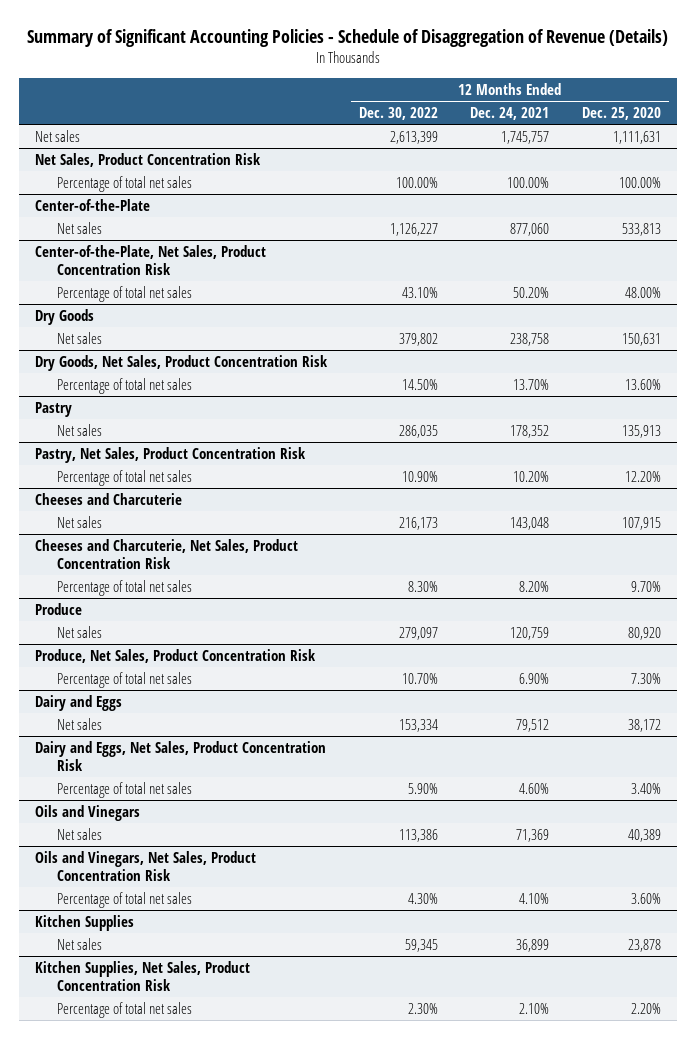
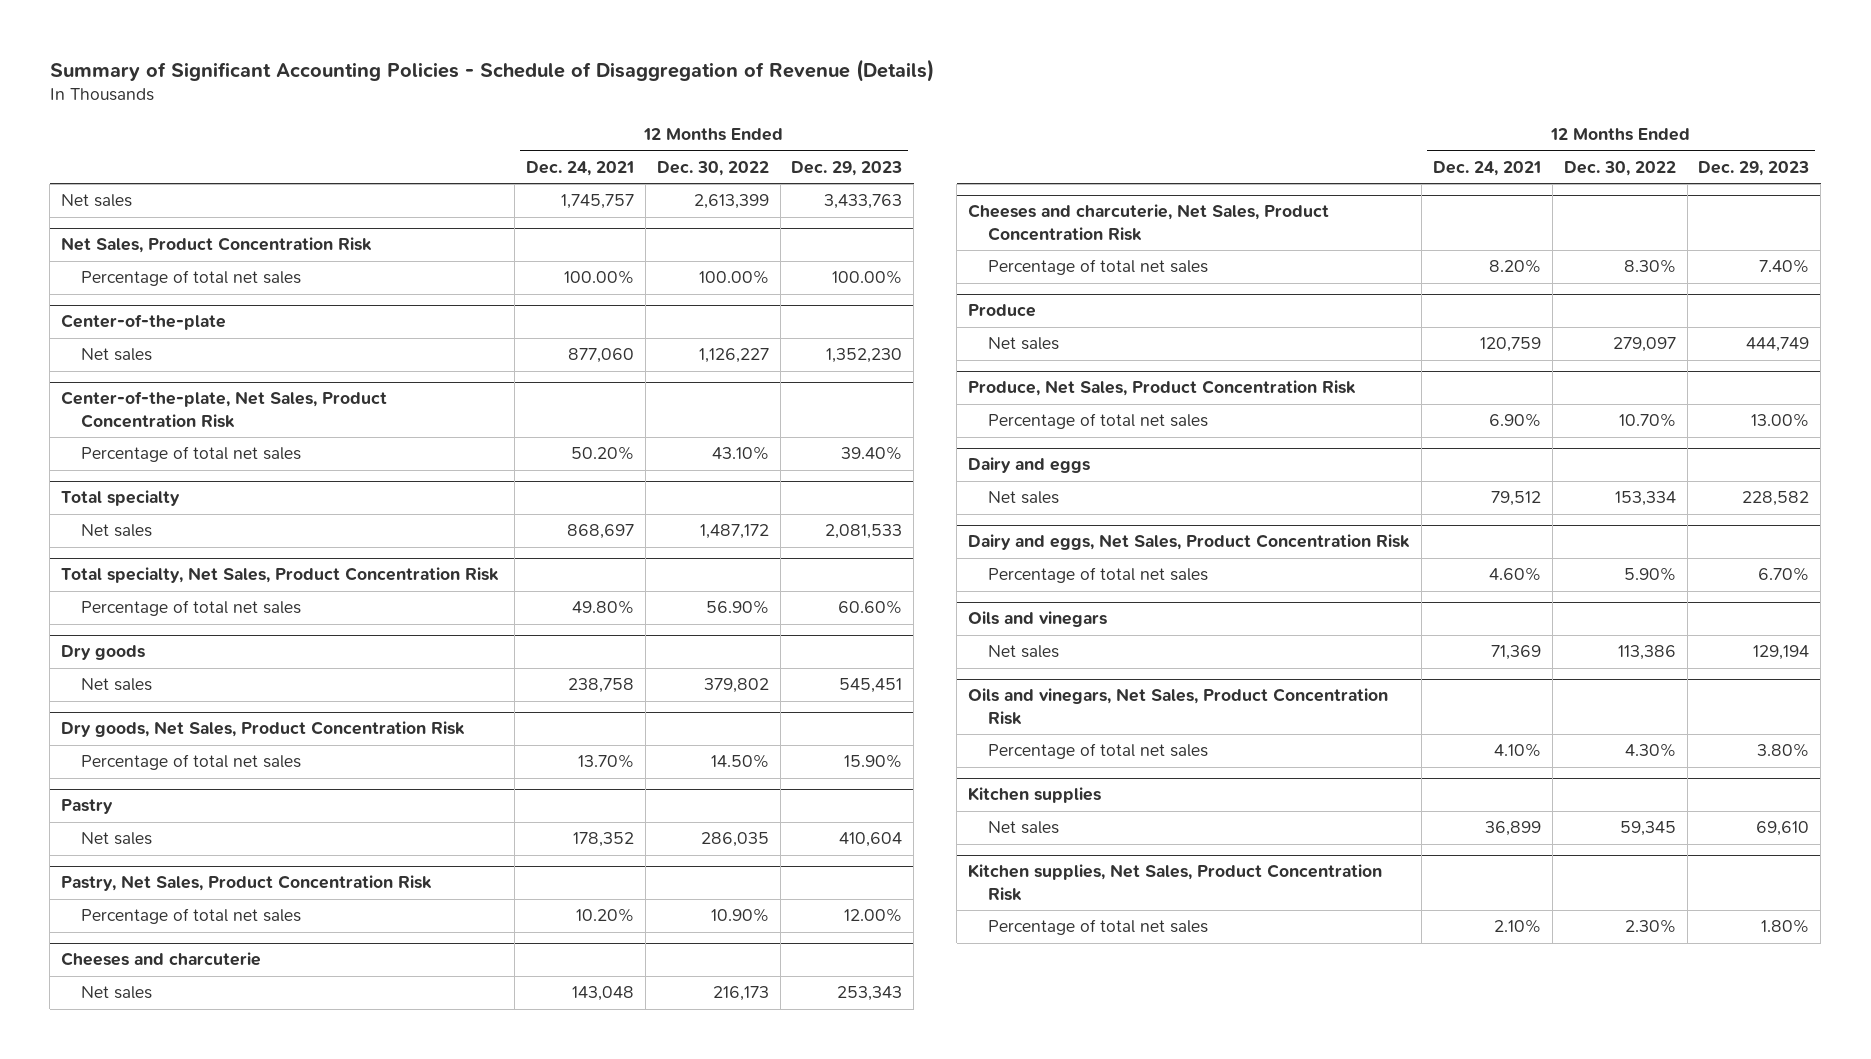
[581,106,661,120] Dec. 25, 2020 -> none
none -> [791,160,903,176] Dec. 29, 2023
[35,198,151,211] Center-of-the-Plate -> [61,314,227,331] Center-of-the-plate
[35,244,267,275] Center-of-the-Plate, Net Sales, Product Concentration Risk -> [61,391,388,428] Center-of-the-plate, Net Sales, Product Concentration Risk
none -> [61,490,181,507] Total specialty
none -> [80,524,152,538] Net sales
none -> [61,567,500,584] Total specialty, Net Sales, Product Concentration Risk
none -> [80,600,301,617] Percentage of total net sales
[35,308,95,325] Dry Goods -> [61,645,146,661] Dry goods
[35,354,329,371] Dry Goods, Net Sales, Product Concentration Risk -> [61,721,466,738] Dry goods, Net Sales, Product Concentration Risk
[35,492,183,505] Cheeses and Charcuterie -> [61,952,262,967] Cheeses and charcuterie
[35,538,299,569] Cheeses and Charcuterie, Net Sales, Product Concentration Risk -> [968,204,1330,241] Cheeses and charcuterie, Net Sales, Product Concentration Risk
[35,694,123,711] Dairy and Eggs -> [968,457,1091,474] Dairy and eggs
[35,740,327,771] Dairy and Eggs, Net Sales, Product Concentration Risk -> [968,534,1411,551] Dairy and eggs, Net Sales, Product Concentration Risk
[35,804,141,821] Oils and Vinegars -> [968,611,1108,628] Oils and vinegars
[35,850,257,881] Oils and Vinegars, Net Sales, Product Concentration Risk -> [968,688,1389,725] Oils and vinegars, Net Sales, Product Concentration Risk
[35,914,135,931] Kitchen Supplies -> [968,787,1102,804] Kitchen supplies
[35,960,251,991] Kitchen Supplies, Net Sales, Product Concentration Risk -> [968,864,1383,901] Kitchen supplies, Net Sales, Product Concentration Risk

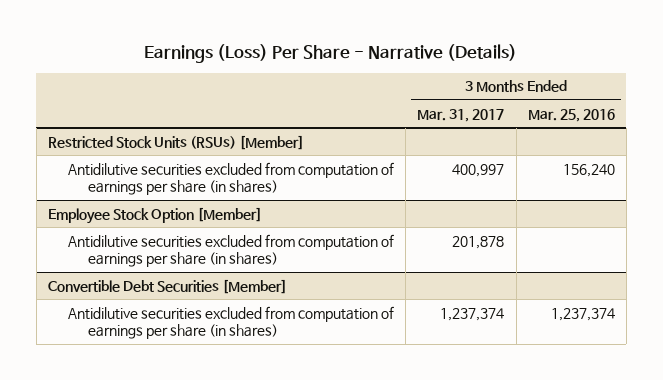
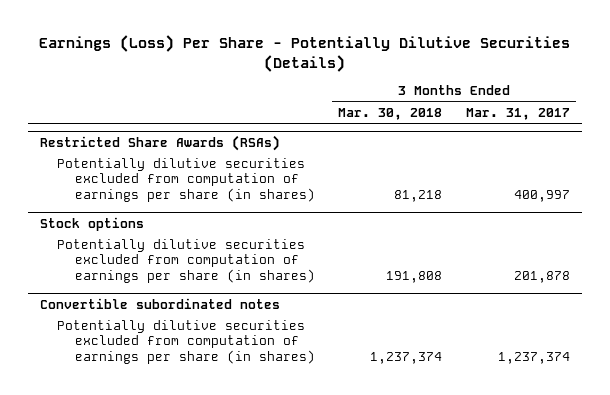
[144,44,518,64] Earnings (Loss) Per Share - Narrative (Details) -> [38,34,570,72] Earnings (Loss) Per Share - Potentially Dilutive Securities (Details)
[527,108,615,122] Mar. 25, 2016 -> none
none -> [338,107,443,120] Mar. 30, 2018
[47,134,304,150] Restricted Stock Units (RSUs) [Member] -> [39,134,280,151] Restricted Share Awards (RSAs)
[67,161,394,196] Antidilutive securities excluded from computation of earnings per share (in shares) -> [57,158,315,202] Potentially dilutive securities excluded from computation of earnings per share (in shares)
[47,206,262,224] Employee Stock Option [Member] -> [39,216,144,231] Stock options
[67,233,394,268] Antidilutive securities excluded from computation of earnings per share (in shares) -> [57,239,315,283] Potentially dilutive securities excluded from computation of earnings per share (in shares)
[47,278,287,294] Convertible Debt Securities [Member] -> [39,297,280,309] Convertible subordinated notes
[67,305,394,340] Antidilutive securities excluded from computation of earnings per share (in shares) -> [57,320,315,364] Potentially dilutive securities excluded from computation of earnings per share (in shares)

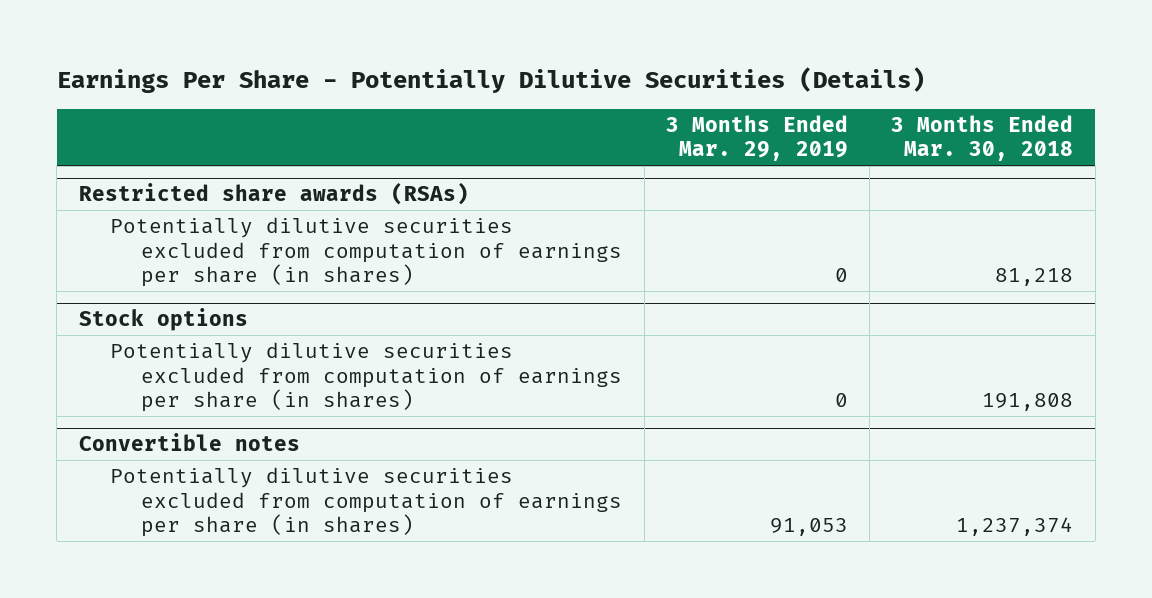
[38,34,570,72] Earnings (Loss) Per Share - Potentially Dilutive Securities (Details) -> [56,67,925,94] Earnings Per Share - Potentially Dilutive Securities (Details)
[466,107,571,120] Mar. 31, 2017 -> none
none -> [665,114,848,162] 3 Months Ended Mar. 29, 2019
[39,134,280,151] Restricted Share Awards (RSAs) -> [78,182,469,206] Restricted share awards (RSAs)
[39,297,280,309] Convertible subordinated notes -> [78,433,300,452] Convertible notes

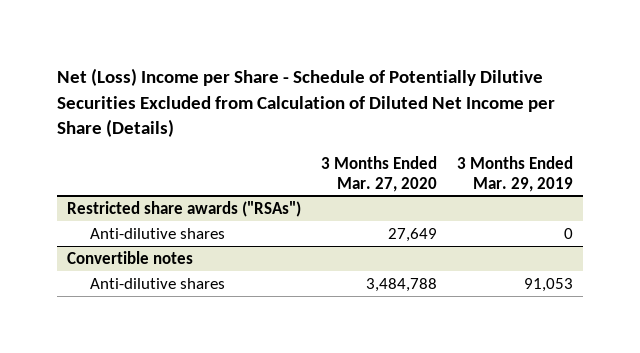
[56,67,925,94] Earnings Per Share - Potentially Dilutive Securities (Details) -> [57,67,556,138] Net (Loss) Income per Share - Schedule of Potentially Dilutive Securities Excluded from Calculation of Diluted Net Income per Share (Details)
[891,114,1074,162] 3 Months Ended Mar. 30, 2018 -> none
none -> [321,155,438,192] 3 Months Ended Mar. 27, 2020
[78,308,248,332] Stock options -> none
[109,342,623,413] Potentially dilutive securities excluded from computation of earnings per share (in shares) -> none
[78,182,469,206] Restricted share awards (RSAs) -> [67,200,302,217] Restricted share awards ("RSAs")
[109,217,623,288] Potentially dilutive securities excluded from computation of earnings per share (in shares) -> [89,227,225,239] Anti-dilutive shares
[109,467,623,538] Potentially dilutive securities excluded from computation of earnings per share (in shares) -> [89,277,225,289] Anti-dilutive shares

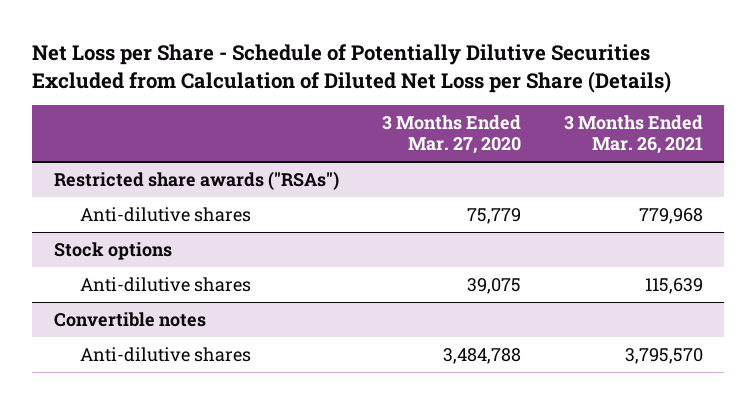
[57,67,556,138] Net (Loss) Income per Share - Schedule of Potentially Dilutive Securities Excluded from Calculation of Diluted Net Income per Share (Details) -> [32,43,672,93] Net Loss per Share - Schedule of Potentially Dilutive Securities Excluded from Calculation of Diluted Net Loss per Share (Details)
[456,155,573,192] 3 Months Ended Mar. 29, 2019 -> none
none -> [563,115,703,155] 3 Months Ended Mar. 26, 2021
[388,227,438,242] 27,649 -> [466,207,521,224] 75,779
none -> [53,241,172,260] Stock options
none -> [80,276,252,292] Anti-dilutive shares

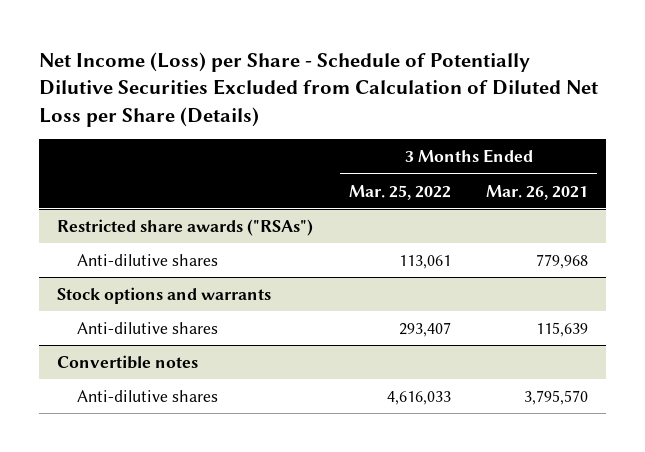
[32,43,672,93] Net Loss per Share - Schedule of Potentially Dilutive Securities Excluded from Calculation of Diluted Net Loss per Share (Details) -> [39,51,599,127] Net Income (Loss) per Share - Schedule of Potentially Dilutive Securities Excluded from Calculation of Diluted Net Loss per Share (Details)
[381,115,521,155] 3 Months Ended Mar. 27, 2020 -> none
none -> [348,184,451,200] Mar. 25, 2022
[53,241,172,260] Stock options -> [57,286,272,304] Stock options and warrants

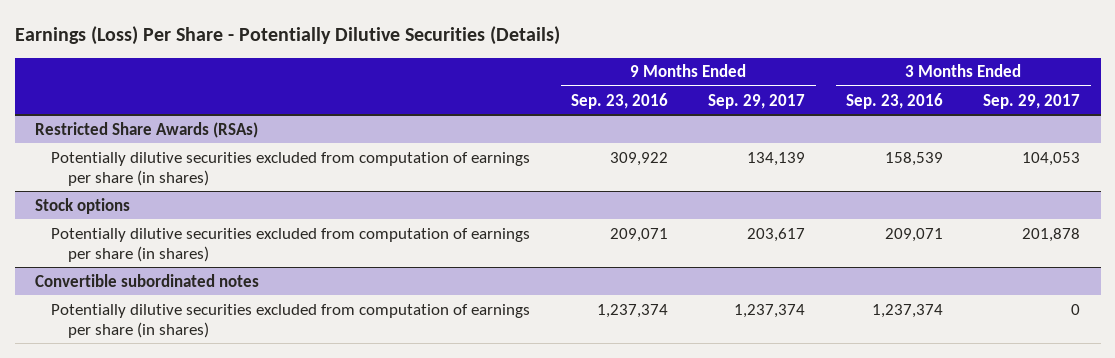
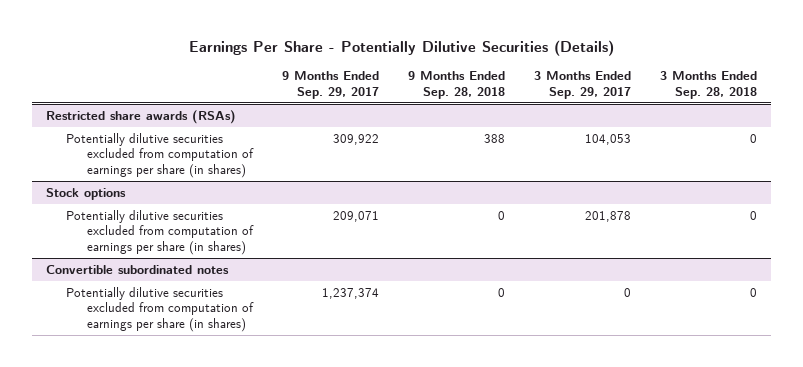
[14,25,560,45] Earnings (Loss) Per Share - Potentially Dilutive Securities (Details) -> [188,39,614,56] Earnings Per Share - Potentially Dilutive Securities (Details)
[570,92,668,109] Sep. 23, 2016 -> none
[845,92,943,109] Sep. 23, 2016 -> none
none -> [407,71,505,99] 9 Months Ended Sep. 28, 2018
none -> [659,71,757,99] 3 Months Ended Sep. 28, 2018
[35,121,259,138] Restricted Share Awards (RSAs) -> [46,109,237,124] Restricted share awards (RSAs)
[747,151,806,166] 134,139 -> [332,133,379,145] 309,922
[747,227,806,242] 203,617 -> [332,210,379,222] 209,071

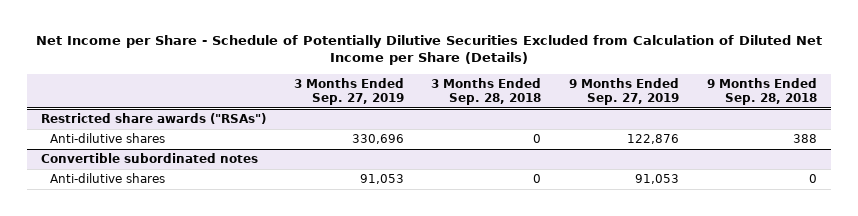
[188,39,614,56] Earnings Per Share - Potentially Dilutive Securities (Details) -> [35,34,822,66] Net Income per Share - Schedule of Potentially Dilutive Securities Excluded from Calculation of Diluted Net Income per Share (Details)
[281,71,379,99] 9 Months Ended Sep. 29, 2017 -> none
[533,71,631,99] 3 Months Ended Sep. 29, 2017 -> none
none -> [293,77,404,106] 3 Months Ended Sep. 27, 2019
none -> [569,77,680,106] 9 Months Ended Sep. 27, 2019
[46,187,127,200] Stock options -> none
[66,209,254,256] Potentially dilutive securities excluded from computation of earnings per share (in shares) -> none
[46,109,237,124] Restricted share awards (RSAs) -> [40,113,266,125] Restricted share awards ("RSAs")
[66,132,254,179] Potentially dilutive securities excluded from computation of earnings per share (in shares) -> [49,133,165,144] Anti-dilutive shares
[66,286,254,333] Potentially dilutive securities excluded from computation of earnings per share (in shares) -> [49,173,165,184] Anti-dilutive shares

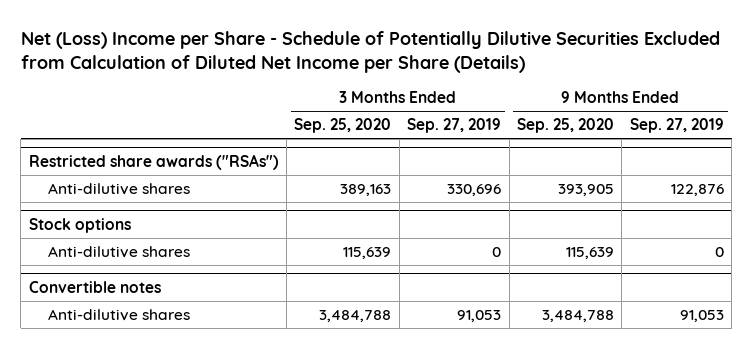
[35,34,822,66] Net Income per Share - Schedule of Potentially Dilutive Securities Excluded from Calculation of Diluted Net Income per Share (Details) -> [20,30,720,73] Net (Loss) Income per Share - Schedule of Potentially Dilutive Securities Excluded from Calculation of Diluted Net Income per Share (Details)
[431,77,542,106] 3 Months Ended Sep. 28, 2018 -> none
[707,77,818,106] 9 Months Ended Sep. 28, 2018 -> none
none -> [294,118,392,134] Sep. 25, 2020
none -> [517,118,615,134] Sep. 25, 2020
none -> [28,217,131,233] Stock options
none -> [47,245,190,258] Anti-dilutive shares
[40,153,258,164] Convertible subordinated notes -> [28,280,161,293] Convertible notes

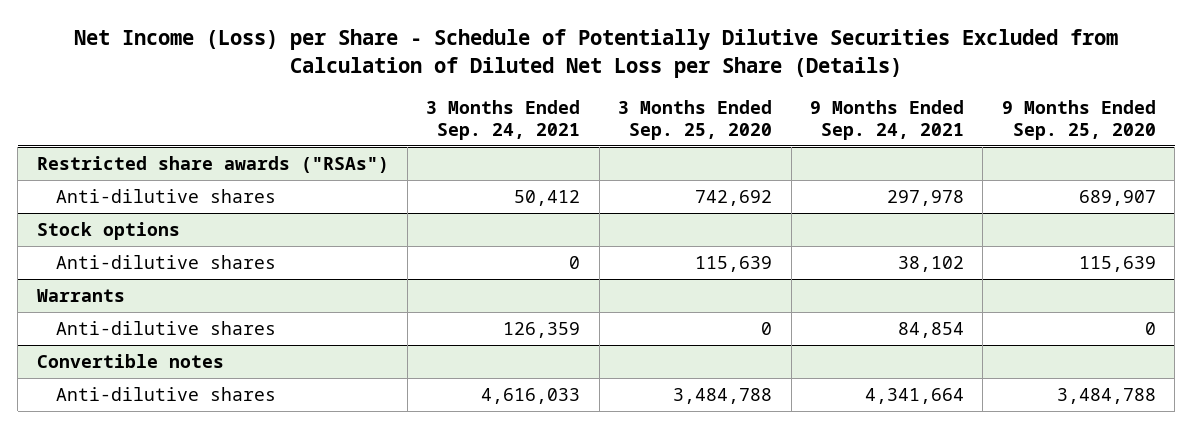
[20,30,720,73] Net (Loss) Income per Share - Schedule of Potentially Dilutive Securities Excluded from Calculation of Diluted Net Income per Share (Details) -> [74,29,1119,79] Net Income (Loss) per Share - Schedule of Potentially Dilutive Securities Excluded from Calculation of Diluted Net Loss per Share (Details)
[407,118,502,134] Sep. 27, 2019 -> none
[629,118,724,134] Sep. 27, 2019 -> none
none -> [426,99,581,141] 3 Months Ended Sep. 24, 2021
none -> [809,99,964,141] 9 Months Ended Sep. 24, 2021
[340,183,392,196] 389,163 -> [695,189,773,206] 742,692
[558,183,615,196] 393,905 -> [1078,189,1156,206] 689,907
none -> [36,288,125,302] Warrants
none -> [56,320,277,335] Anti-dilutive shares

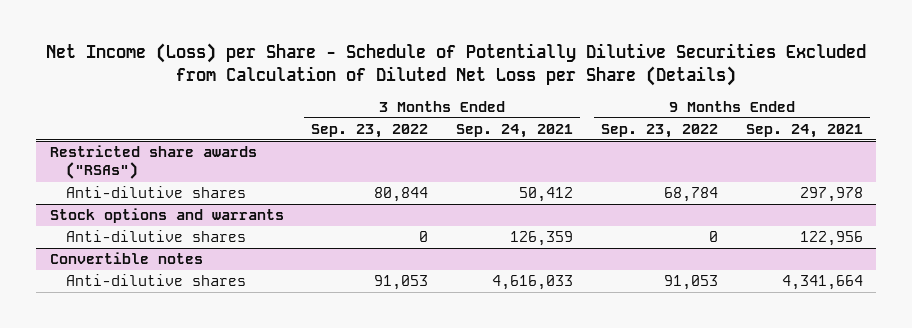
[618,99,773,141] 3 Months Ended Sep. 25, 2020 -> none
[1001,99,1156,141] 9 Months Ended Sep. 25, 2020 -> none
none -> [311,123,429,138] Sep. 23, 2022
none -> [600,123,718,138] Sep. 23, 2022
[36,288,125,302] Warrants -> none
[56,320,277,335] Anti-dilutive shares -> none
[36,221,180,240] Stock options -> [49,208,284,224] Stock options and warrants
[569,255,581,269] 0 -> [510,231,574,247] 126,359
[897,255,964,272] 38,102 -> [799,231,863,247] 122,956

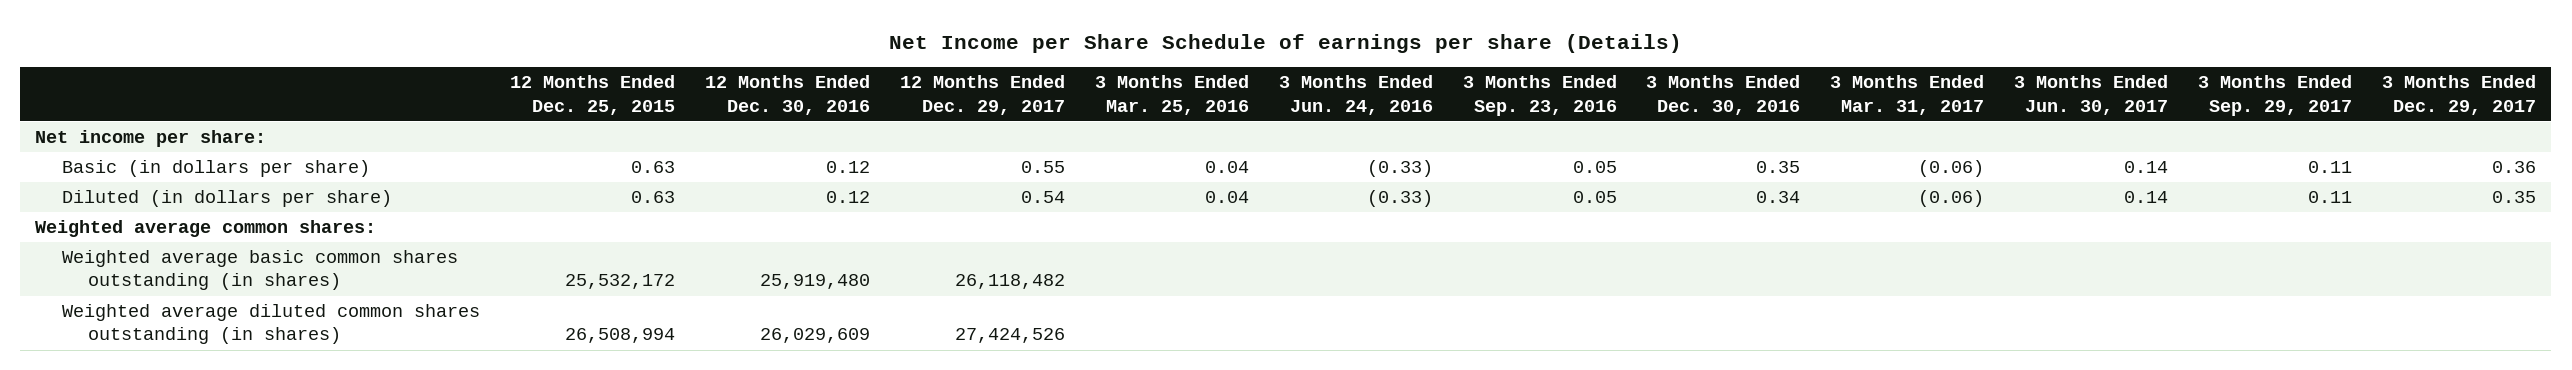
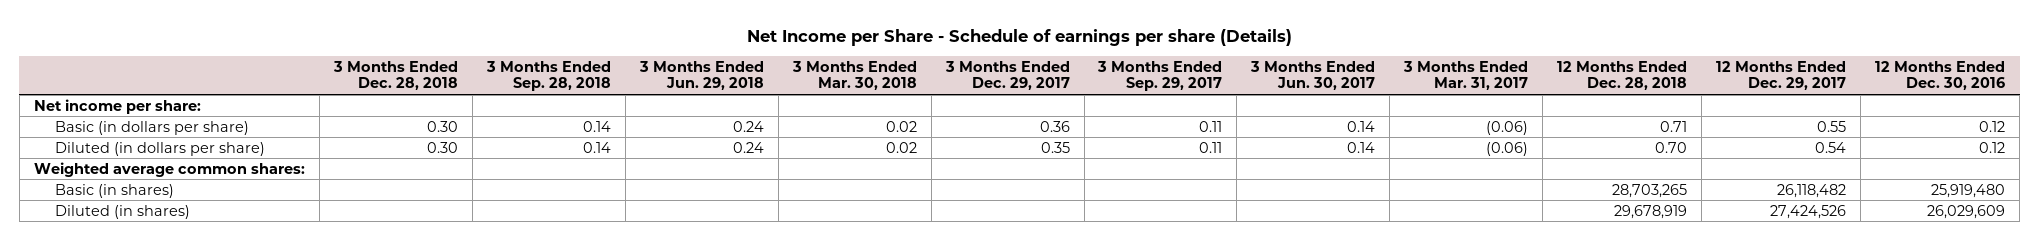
[888,33,1682,53] Net Income per Share Schedule of earnings per share (Details) -> [746,28,1292,46] Net Income per Share - Schedule of earnings per share (Details)
[509,75,675,115] 12 Months Ended Dec. 25, 2015 -> none
[1094,75,1249,115] 3 Months Ended Mar. 25, 2016 -> none
[1278,75,1433,115] 3 Months Ended Jun. 24, 2016 -> none
[1462,75,1617,116] 3 Months Ended Sep. 23, 2016 -> none
[1646,75,1801,115] 3 Months Ended Dec. 30, 2016 -> none
none -> [332,60,458,91] 3 Months Ended Dec. 28, 2018
none -> [485,60,611,92] 3 Months Ended Sep. 28, 2018
none -> [638,60,764,91] 3 Months Ended Jun. 29, 2018
none -> [791,60,917,91] 3 Months Ended Mar. 30, 2018
none -> [1557,60,1688,91] 12 Months Ended Dec. 28, 2018
[61,250,458,291] Weighted average basic common shares outstanding (in shares) -> [55,183,175,198] Basic (in shares)
[61,304,480,345] Weighted average diluted common shares outstanding (in shares) -> [55,204,191,219] Diluted (in shares)

